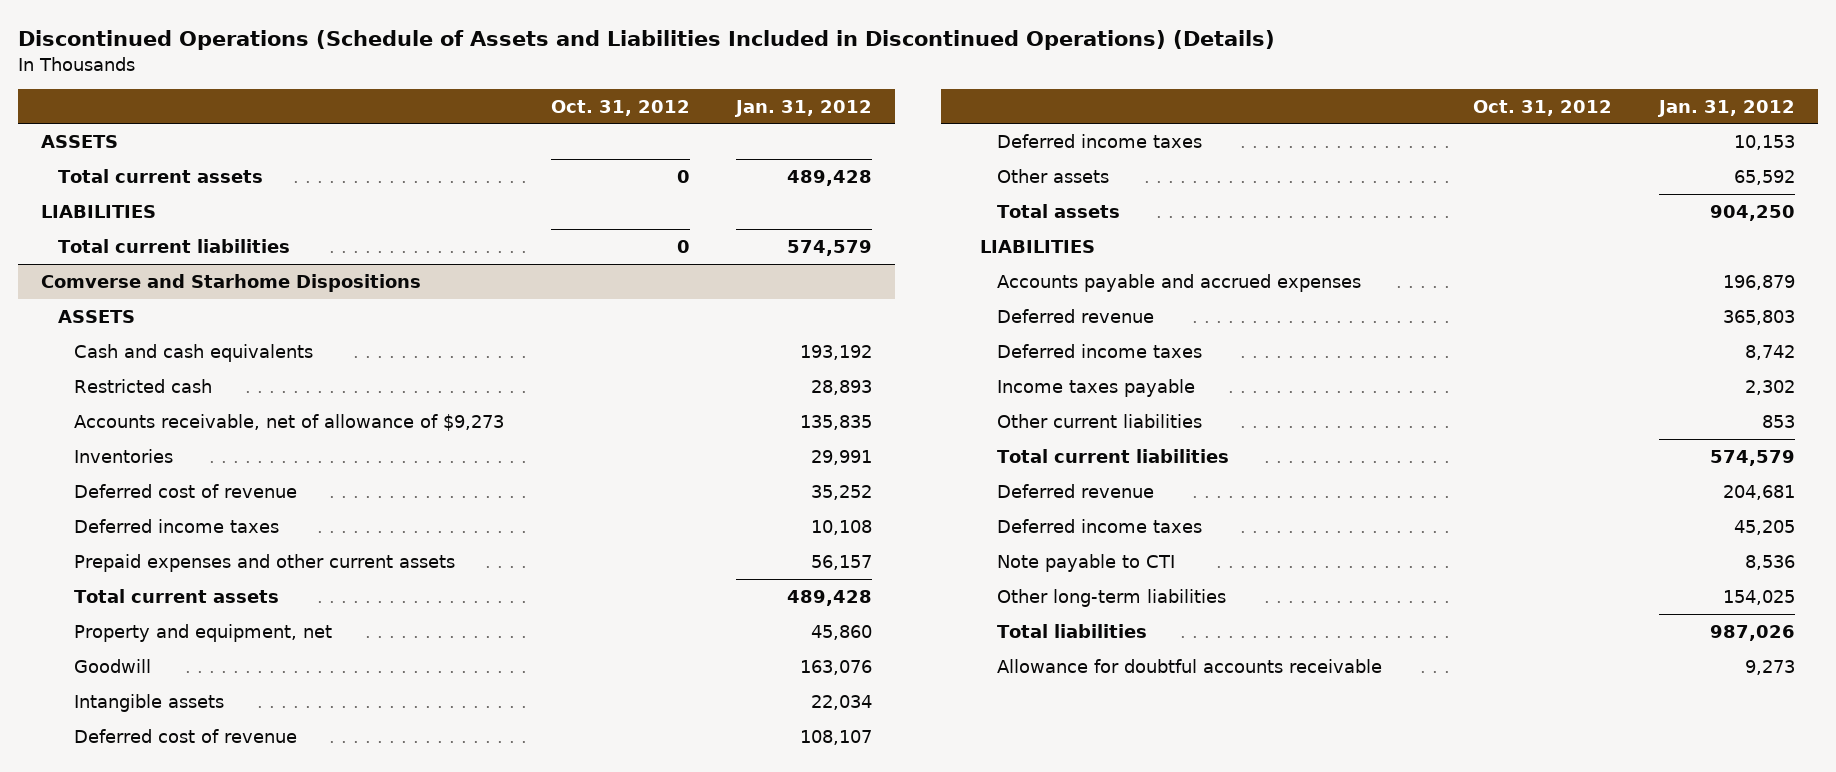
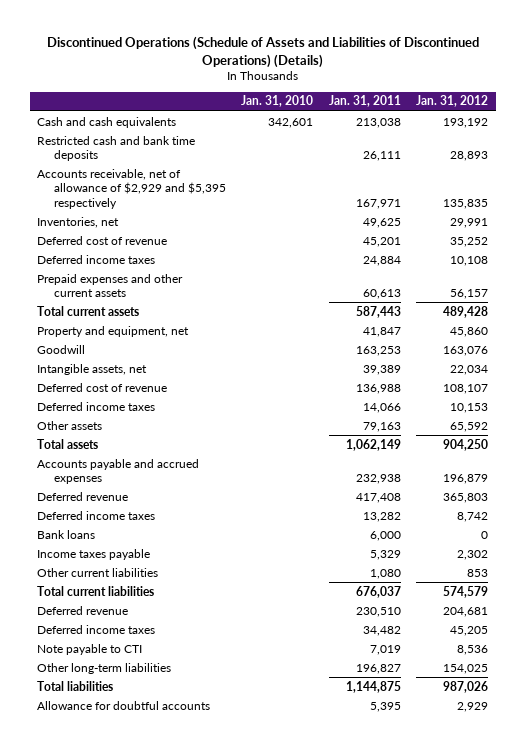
[18,30,1276,51] Discontinued Operations (Schedule of Assets and Liabilities Included in Discontinued Operations) (Details) -> [46,36,479,69] Discontinued Operations (Schedule of Assets and Liabilities of Discontinued Operations) (Details)
[550,99,690,116] Oct. 31, 2012 -> none
none -> [241,95,314,108] Jan. 31, 2010
none -> [328,95,401,108] Jan. 31, 2011
[41,134,119,148] ASSETS -> none
[57,168,263,183] Total current assets -> none
[41,204,157,218] LIABILITIES -> none
[57,238,290,253] Total current liabilities -> none
[41,273,422,292] Comverse and Starhome Dispositions -> none
[57,309,135,323] ASSETS -> none
[74,378,213,393] Restricted cash -> [37,135,196,162] Restricted cash and bank time deposits
[74,413,505,431] Accounts receivable, net of allowance of $9,273 -> [37,168,227,209] Accounts receivable, net of allowance of $2,929 and $5,395 respectively
[74,448,174,463] Inventories -> [37,216,120,228] Inventories, net
[74,693,225,712] Intangible assets -> [37,363,148,375] Intangible assets, net
[980,239,1096,253] LIABILITIES -> none
none -> [37,529,96,539] Bank loans
[996,658,1382,673] Allowance for doubtful accounts receivable -> [37,700,211,710] Allowance for doubtful accounts
[1744,659,1795,675] 9,273 -> [457,701,489,712] 2,929

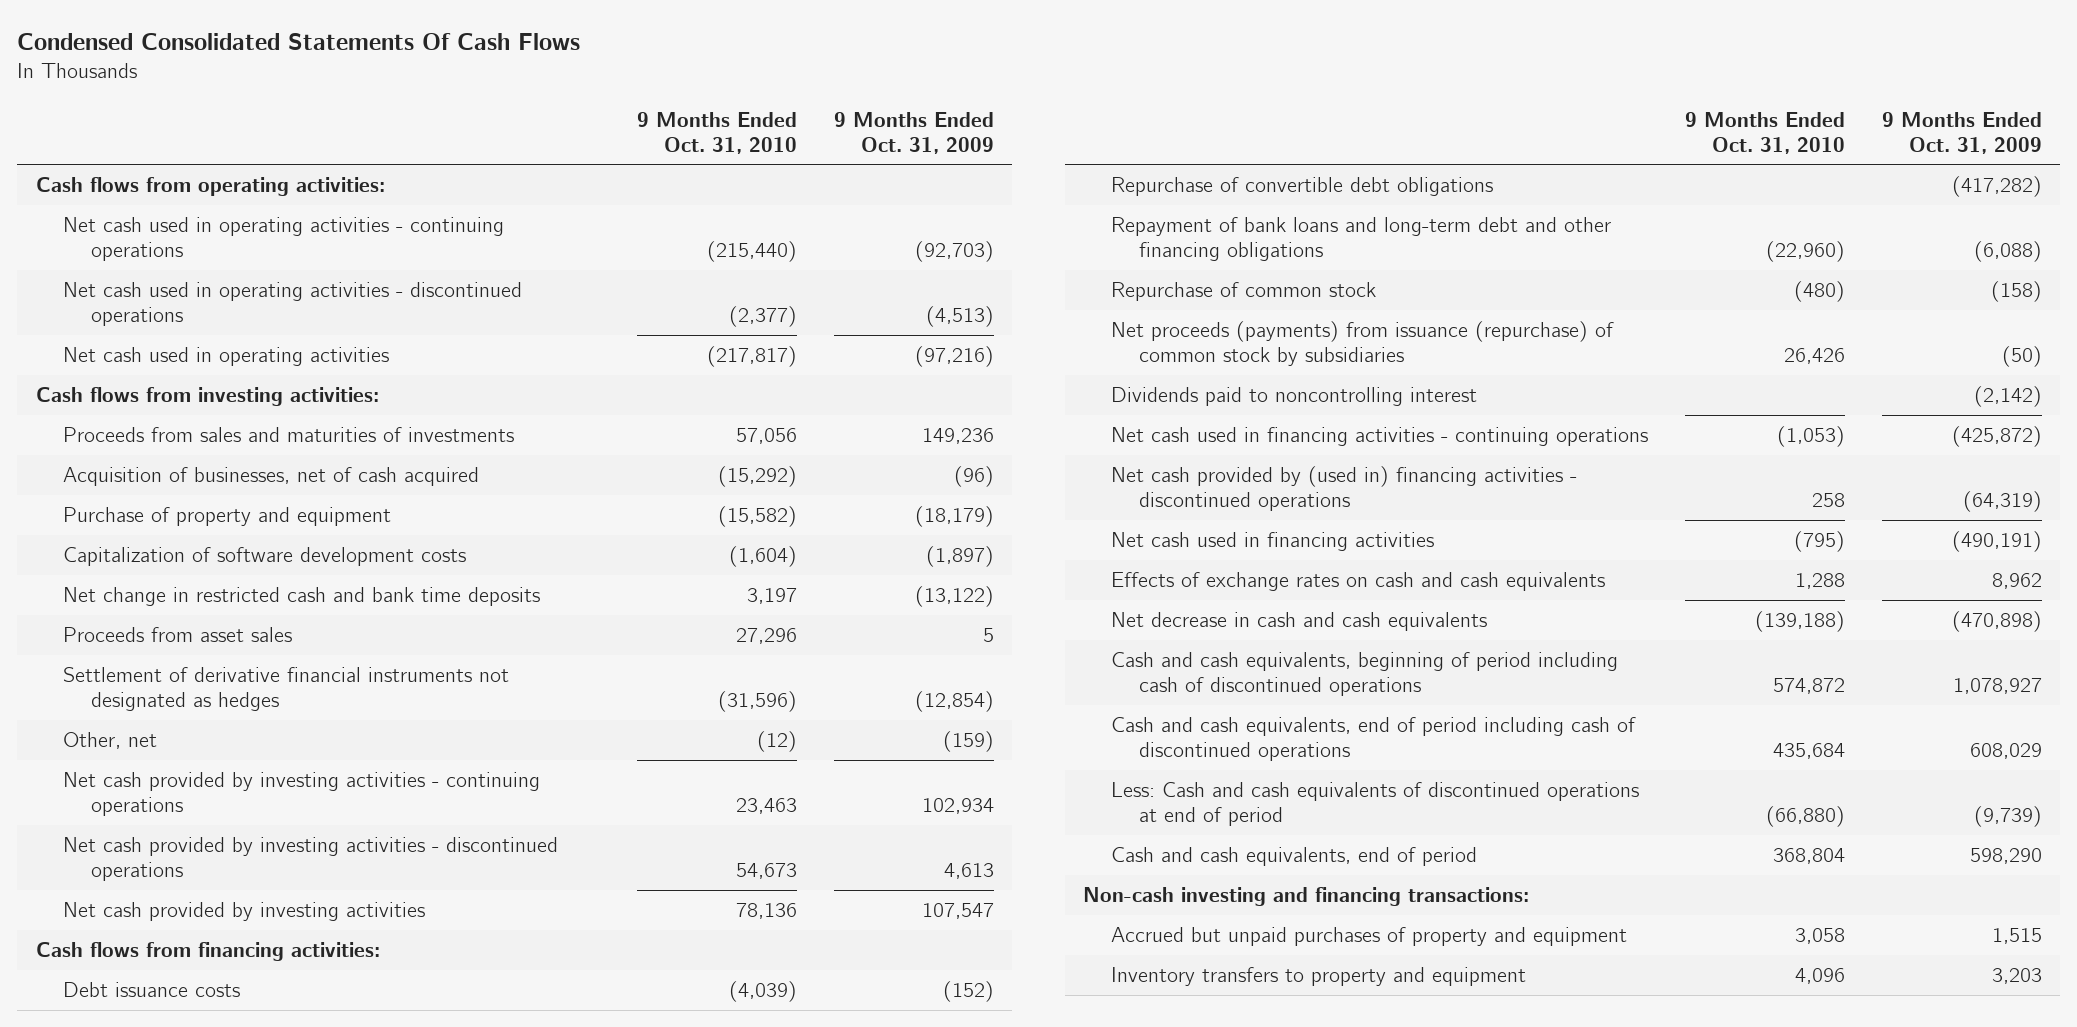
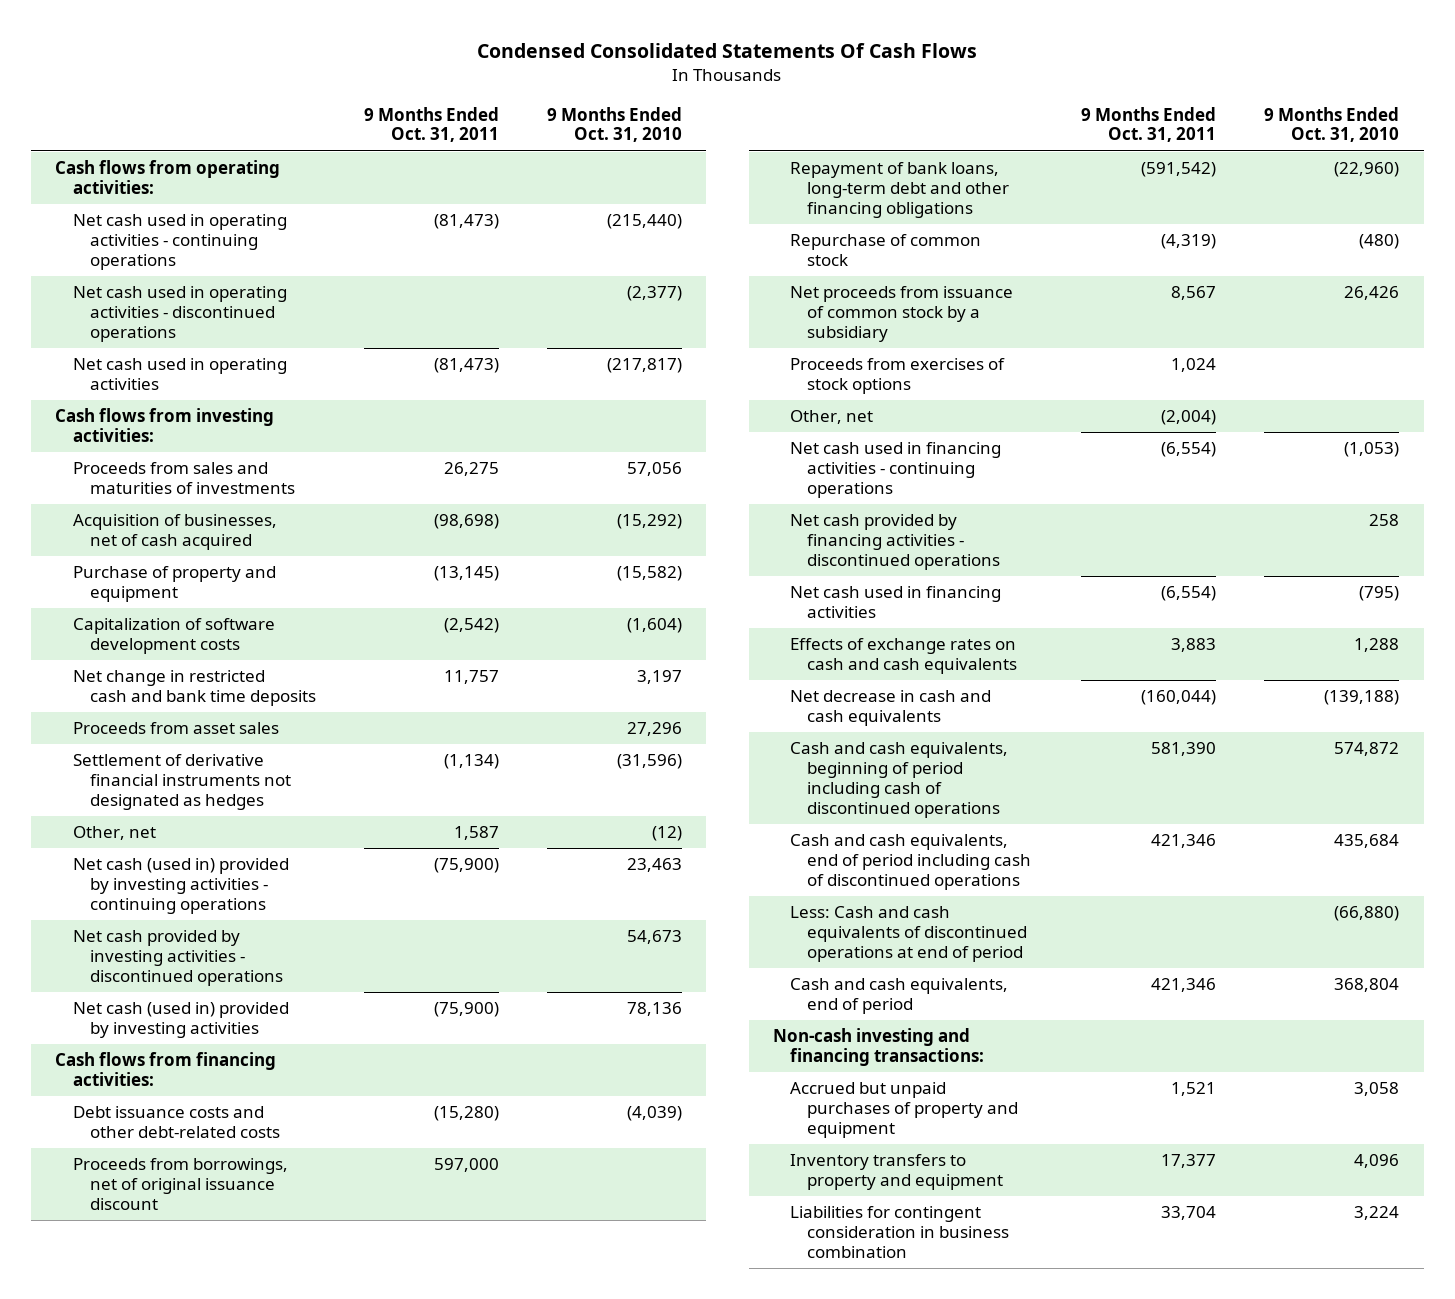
[833,111,994,154] 9 Months Ended Oct. 31, 2009 -> none
none -> [363,106,499,143] 9 Months Ended Oct. 31, 2011
[63,772,541,817] Net cash provided by investing activities - continuing operations -> [72,858,289,915] Net cash (used in) provided by investing activities - continuing operations
[63,902,426,922] Net cash provided by investing activities -> [72,1002,289,1039] Net cash (used in) provided by investing activities
[1111,177,1494,197] Repurchase of convertible debt obligations -> none
[63,982,241,998] Debt issuance costs -> [72,1106,280,1139] Debt issuance costs and other debt-related costs
none -> [72,1158,288,1211] Proceeds from borrowings, net of original issuance discount
[1111,217,1612,262] Repayment of bank loans and long-term debt and other financing obligations -> [790,162,1010,219] Repayment of bank loans, long-term debt and other financing obligations
[1111,387,1478,407] Dividends paid to noncontrolling interest -> none
[1111,321,1615,367] Net proceeds (payments) from issuance (repurchase) of common stock by subsidiaries -> [790,286,1014,343] Net proceeds from issuance of common stock by a subsidiary
none -> [790,358,1006,395] Proceeds from exercises of stock options
none -> [790,410,874,425] Other, net
[1111,466,1578,512] Net cash provided by (used in) financing activities - discontinued operations -> [790,514,1001,571] Net cash provided by financing activities - discontinued operations
none -> [790,1206,1010,1259] Liabilities for contingent consideration in business combination

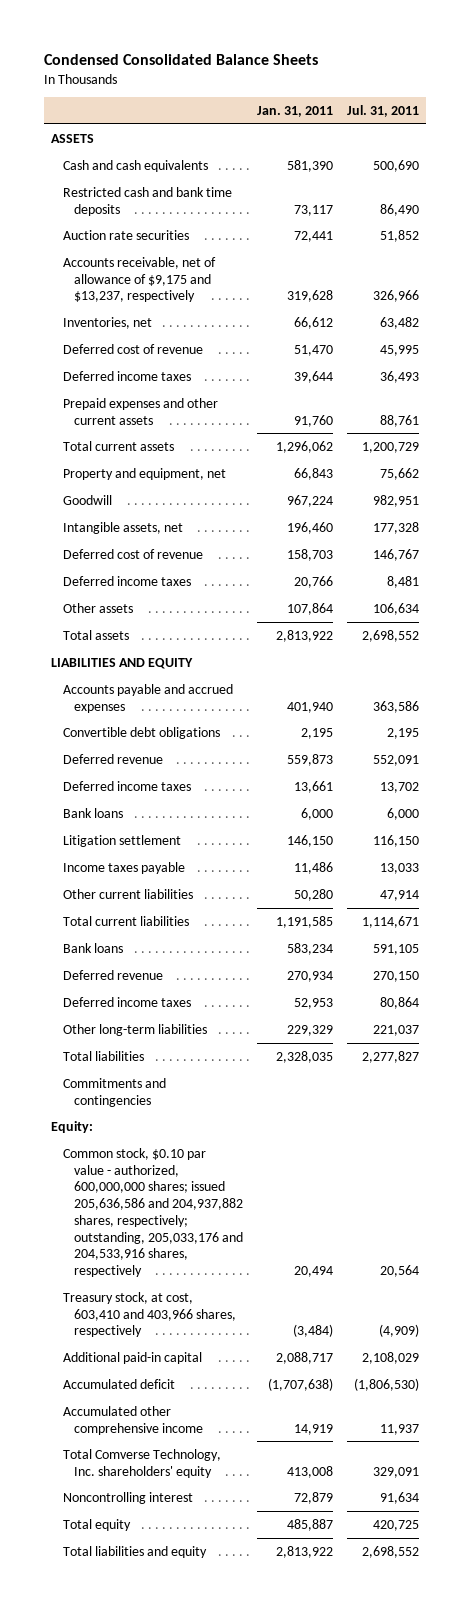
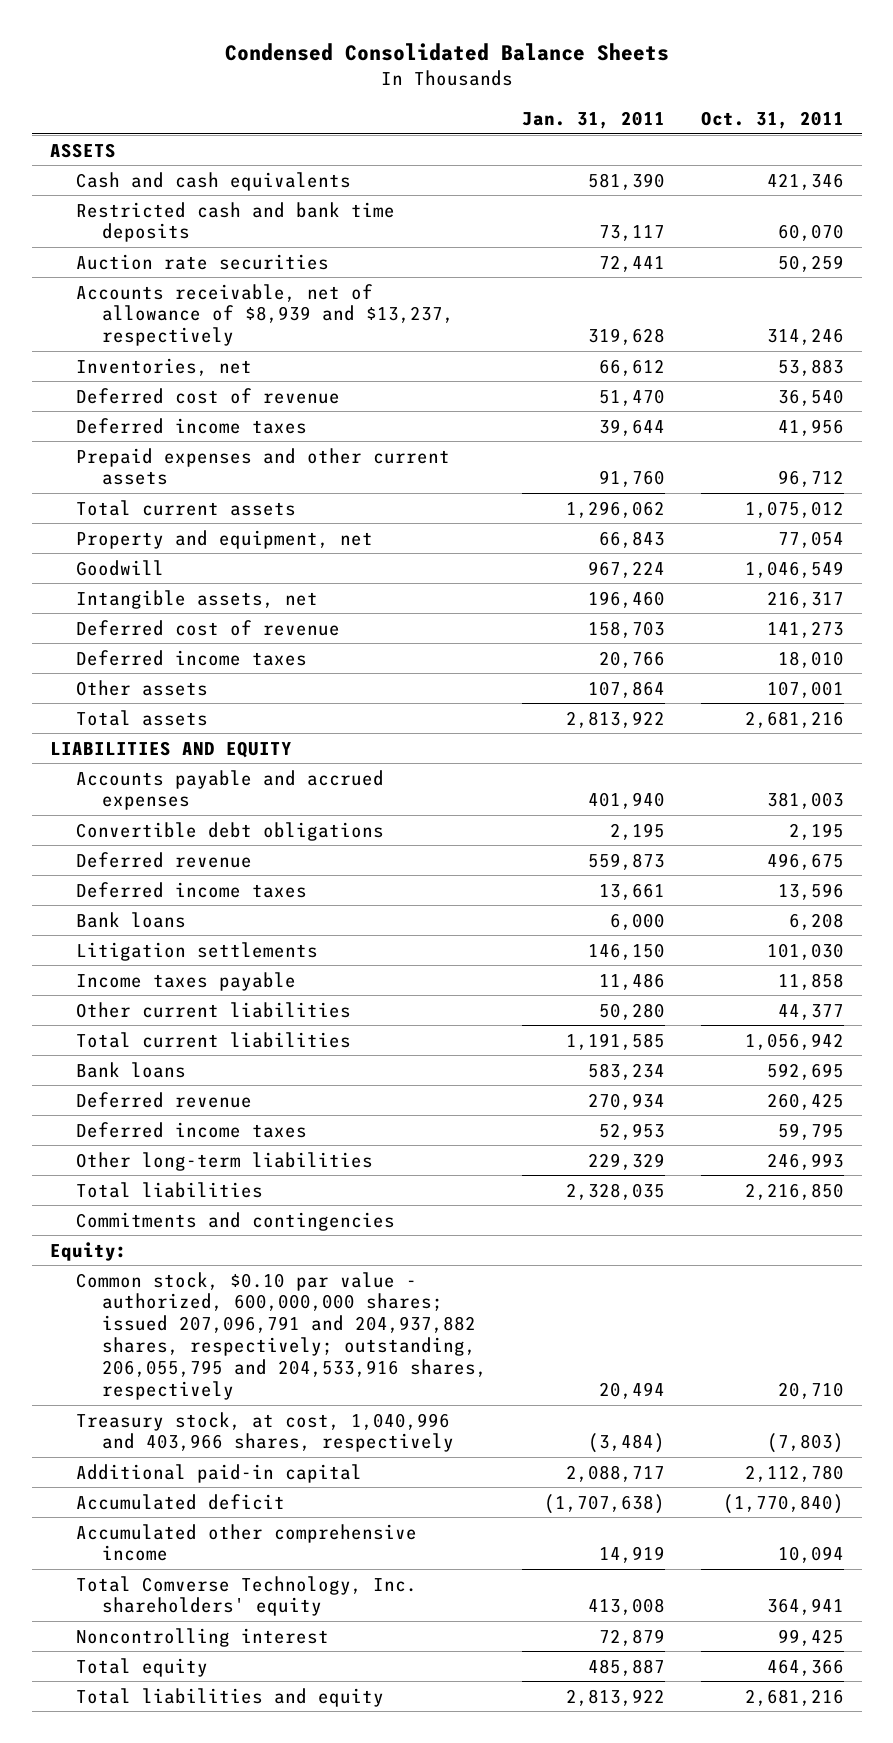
[346,104,419,117] Jul. 31, 2011 -> none
none -> [700,111,844,130] Oct. 31, 2011
[62,256,216,303] Accounts receivable, net of allowance of $9,175 and $13,237, respectively -> [75,283,454,347] Accounts receivable, net of allowance of $8,939 and $13,237, respectively
[62,834,181,847] Litigation settlement -> [75,941,318,961] Litigation settlements
[62,1147,243,1278] Common stock, $0.10 par value - authorized, 600,000,000 shares; issued 205,636,586 and 204,937,882 shares, respectively; outstanding, 205,033,176 and 204,533,916 shares, respectively -> [75,1271,487,1400] Common stock, $0.10 par value - authorized, 600,000,000 shares; issued 207,096,791 and 204,937,882 shares, respectively; outstanding, 206,055,795 and 204,533,916 shares, respectively
[62,1291,236,1338] Treasury stock, at cost, 603,410 and 403,966 shares, respectively -> [75,1411,454,1453] Treasury stock, at cost, 1,040,996 and 403,966 shares, respectively

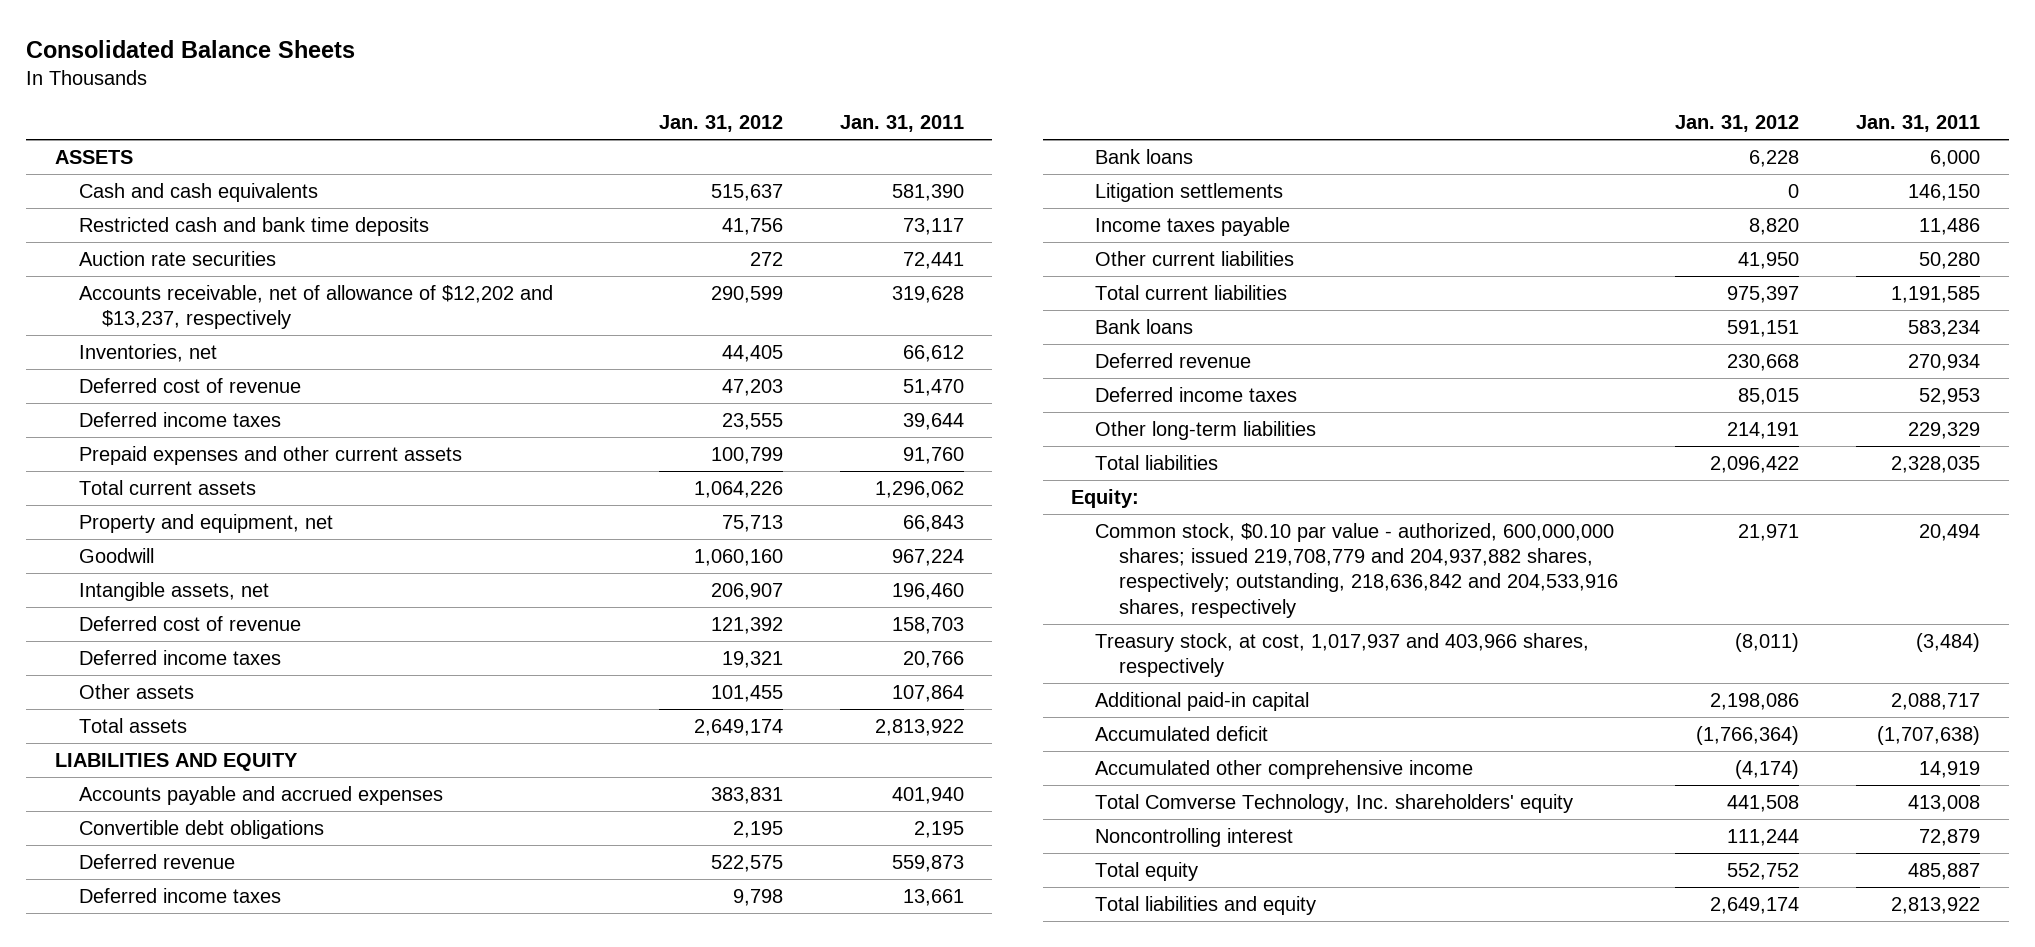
[224,43,669,62] Condensed Consolidated Balance Sheets -> [26,39,356,58] Consolidated Balance Sheets
[700,111,844,130] Oct. 31, 2011 -> none
none -> [658,115,783,133] Jan. 31, 2012
[75,283,454,347] Accounts receivable, net of allowance of $8,939 and $13,237, respectively -> [78,284,553,330] Accounts receivable, net of allowance of $12,202 and $13,237, respectively
[75,1211,395,1231] Commitments and contingencies -> none
[75,1271,487,1400] Common stock, $0.10 par value - authorized, 600,000,000 shares; issued 207,096,791 and 204,937,882 shares, respectively; outstanding, 206,055,795 and 204,533,916 shares, respectively -> [1095,522,1618,618] Common stock, $0.10 par value - authorized, 600,000,000 shares; issued 219,708,779 and 204,937,882 shares, respectively; outstanding, 218,636,842 and 204,533,916 shares, respectively
[75,1411,454,1453] Treasury stock, at cost, 1,040,996 and 403,966 shares, respectively -> [1095,632,1590,678] Treasury stock, at cost, 1,017,937 and 403,966 shares, respectively

